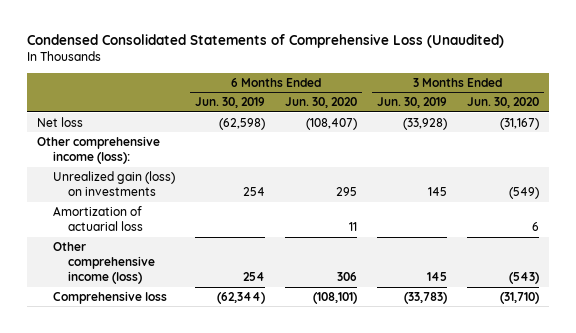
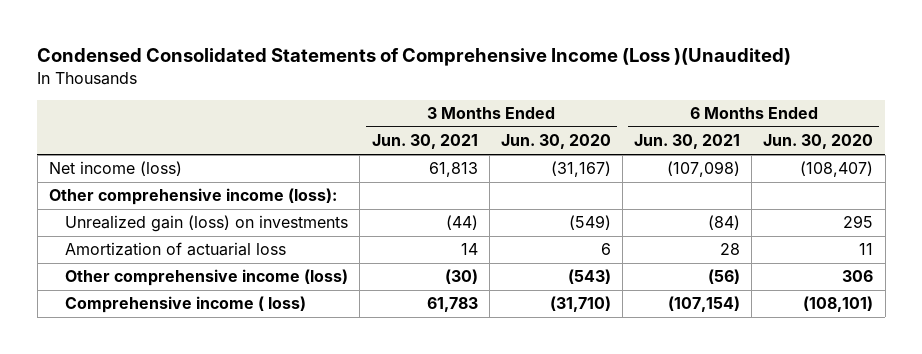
[27,34,505,49] Condensed Consolidated Statements of Comprehensive Loss (Unaudited) -> [37,48,792,67] Condensed Consolidated Statements of Comprehensive Income (Loss )(Unaudited)
[194,97,265,109] Jun. 30, 2019 -> none
[376,97,447,109] Jun. 30, 2019 -> none
none -> [371,134,478,150] Jun. 30, 2021
none -> [634,134,741,150] Jun. 30, 2021
[37,116,84,127] Net loss -> [49,161,183,177] Net income (loss)
[52,290,167,304] Comprehensive loss -> [65,296,307,314] Comprehensive income ( loss)

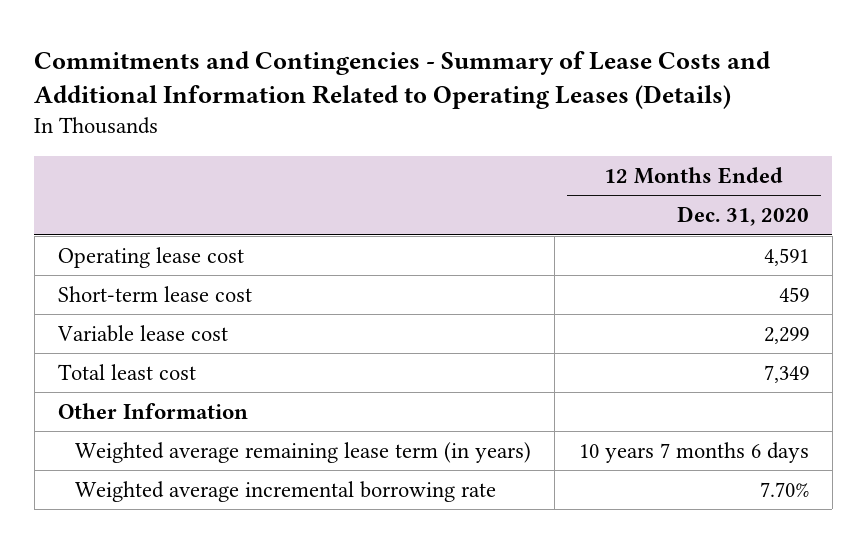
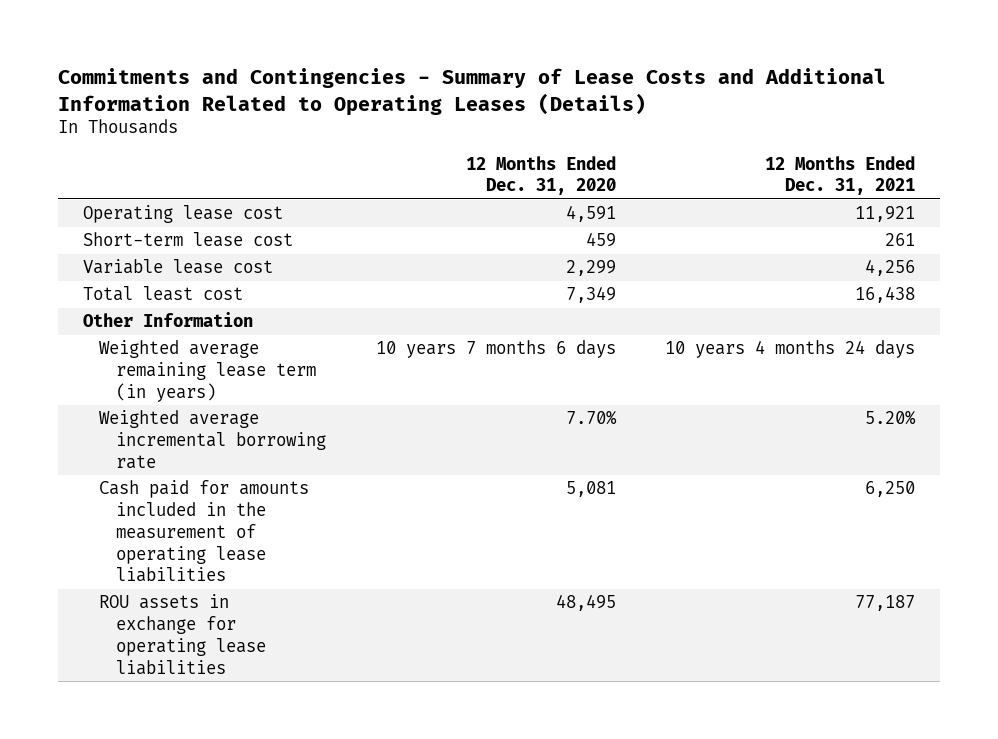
none -> [765,155,916,196] 12 Months Ended Dec. 31, 2021
none -> [99,480,310,583] Cash paid for amounts included in the measurement of operating lease liabilities
none -> [99,594,266,675] ROU assets in exchange for operating lease liabilities

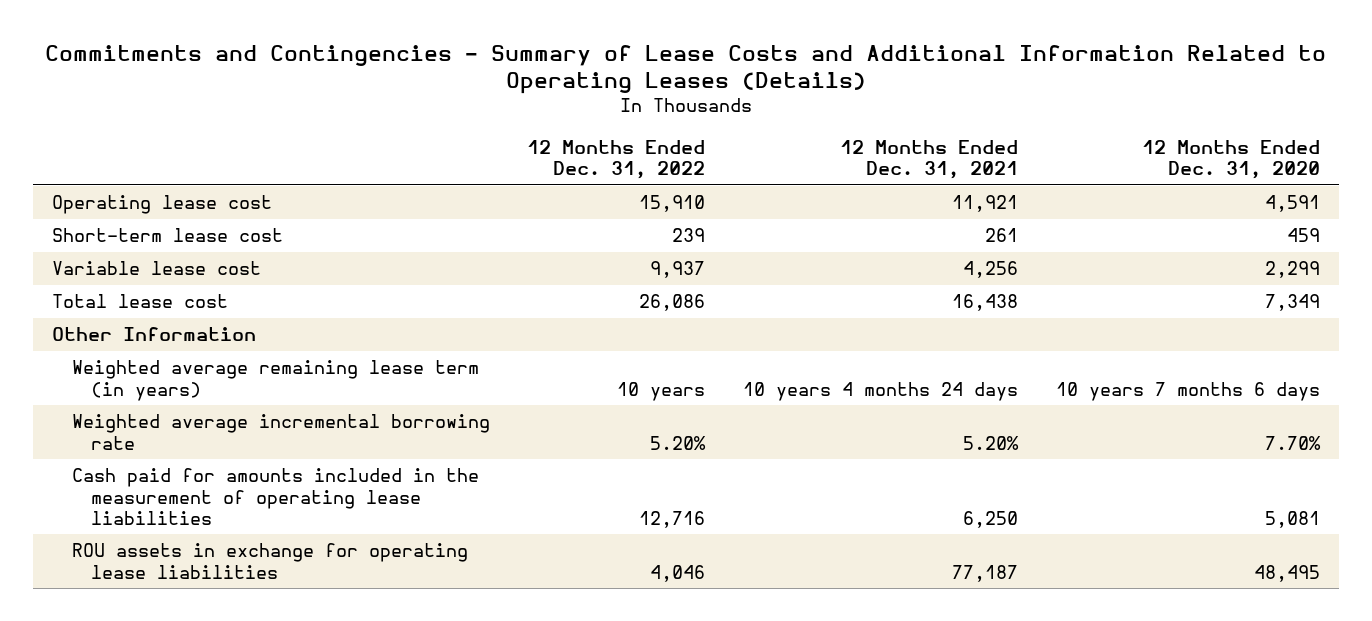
none -> [527,139,706,179] 12 Months Ended Dec. 31, 2022
[82,286,243,302] Total least cost -> [51,294,228,309] Total lease cost

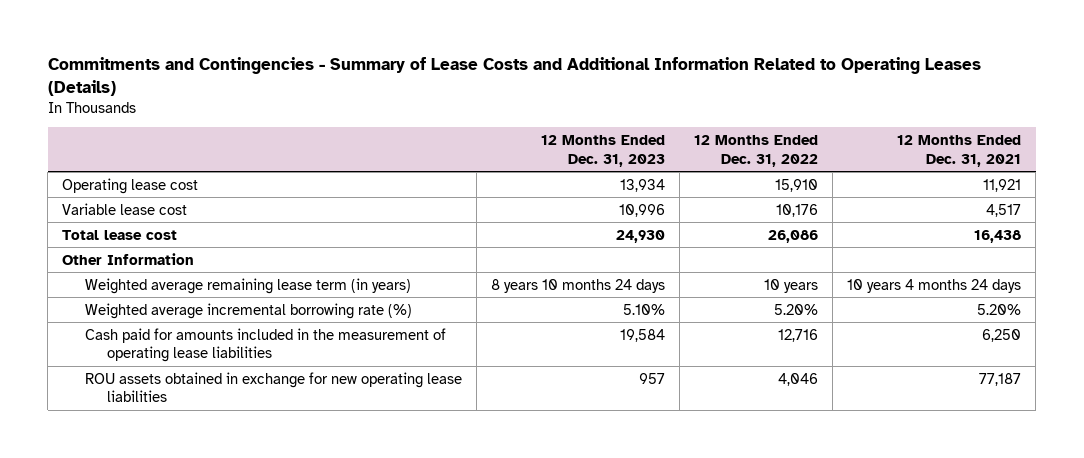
[1141,139,1320,179] 12 Months Ended Dec. 31, 2020 -> none
none -> [540,134,665,167] 12 Months Ended Dec. 31, 2023
[51,228,283,243] Short-term lease cost -> none
[650,261,706,279] 9,937 -> [776,203,819,217] 10,176
[963,261,1019,279] 4,256 -> [986,203,1022,217] 4,517
[71,414,490,450] Weighted average incremental borrowing rate -> [84,302,412,319] Weighted average incremental borrowing rate (%)
[71,543,468,579] ROU assets in exchange for operating lease liabilities -> [84,371,462,403] ROU assets obtained in exchange for new operating lease liabilities

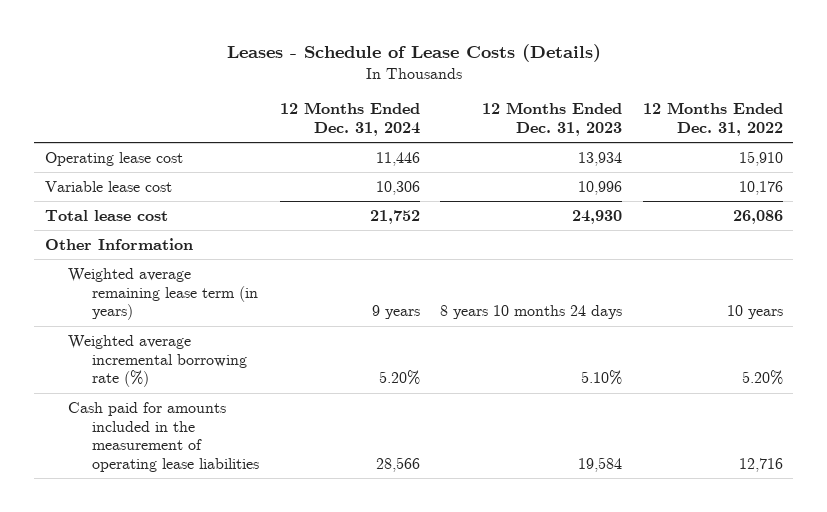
[47,57,981,96] Commitments and Contingencies - Summary of Lease Costs and Additional Information Related to Operating Leases (Details) -> [226,44,601,63] Leases - Schedule of Lease Costs (Details)
[897,134,1022,167] 12 Months Ended Dec. 31, 2021 -> none
none -> [279,101,420,136] 12 Months Ended Dec. 31, 2024
[84,371,462,403] ROU assets obtained in exchange for new operating lease liabilities -> none

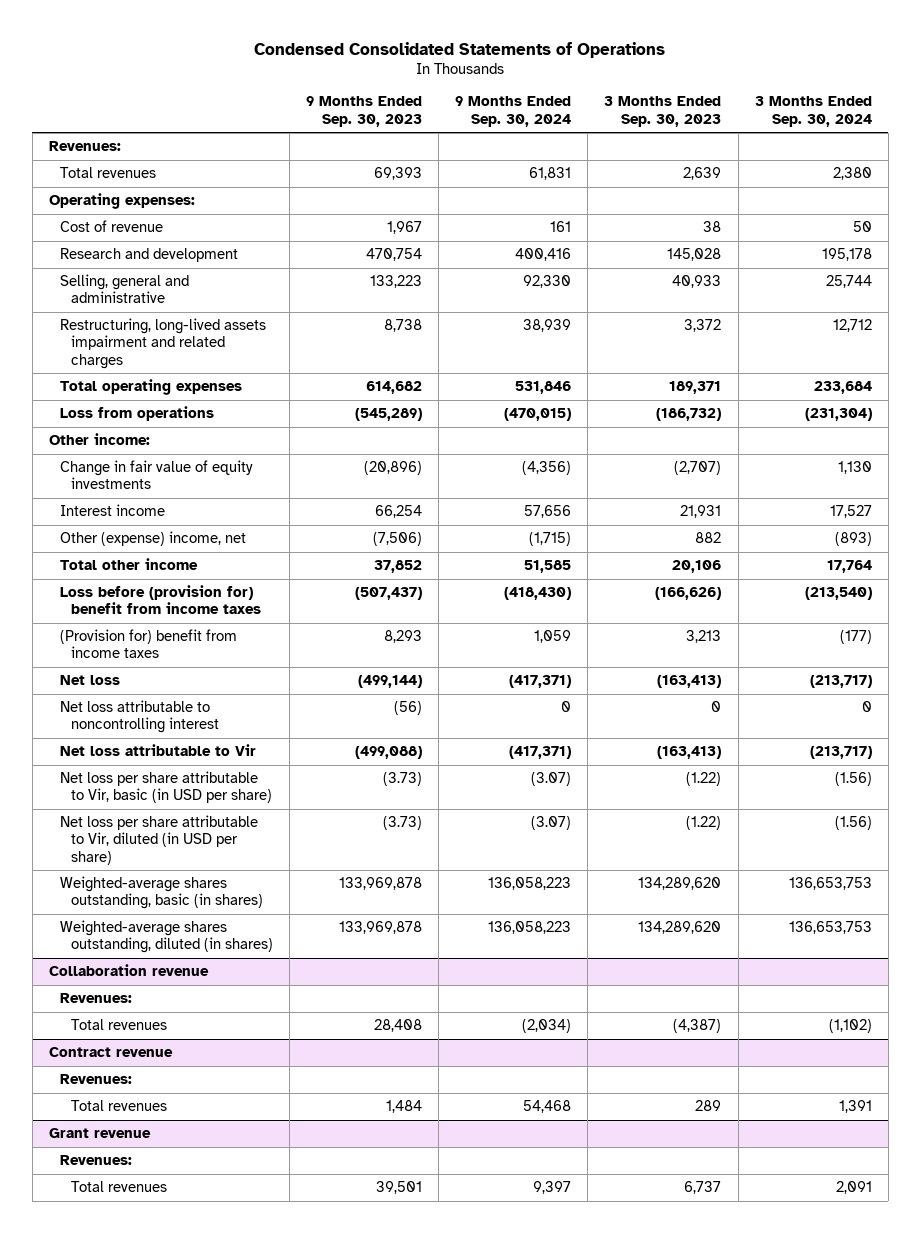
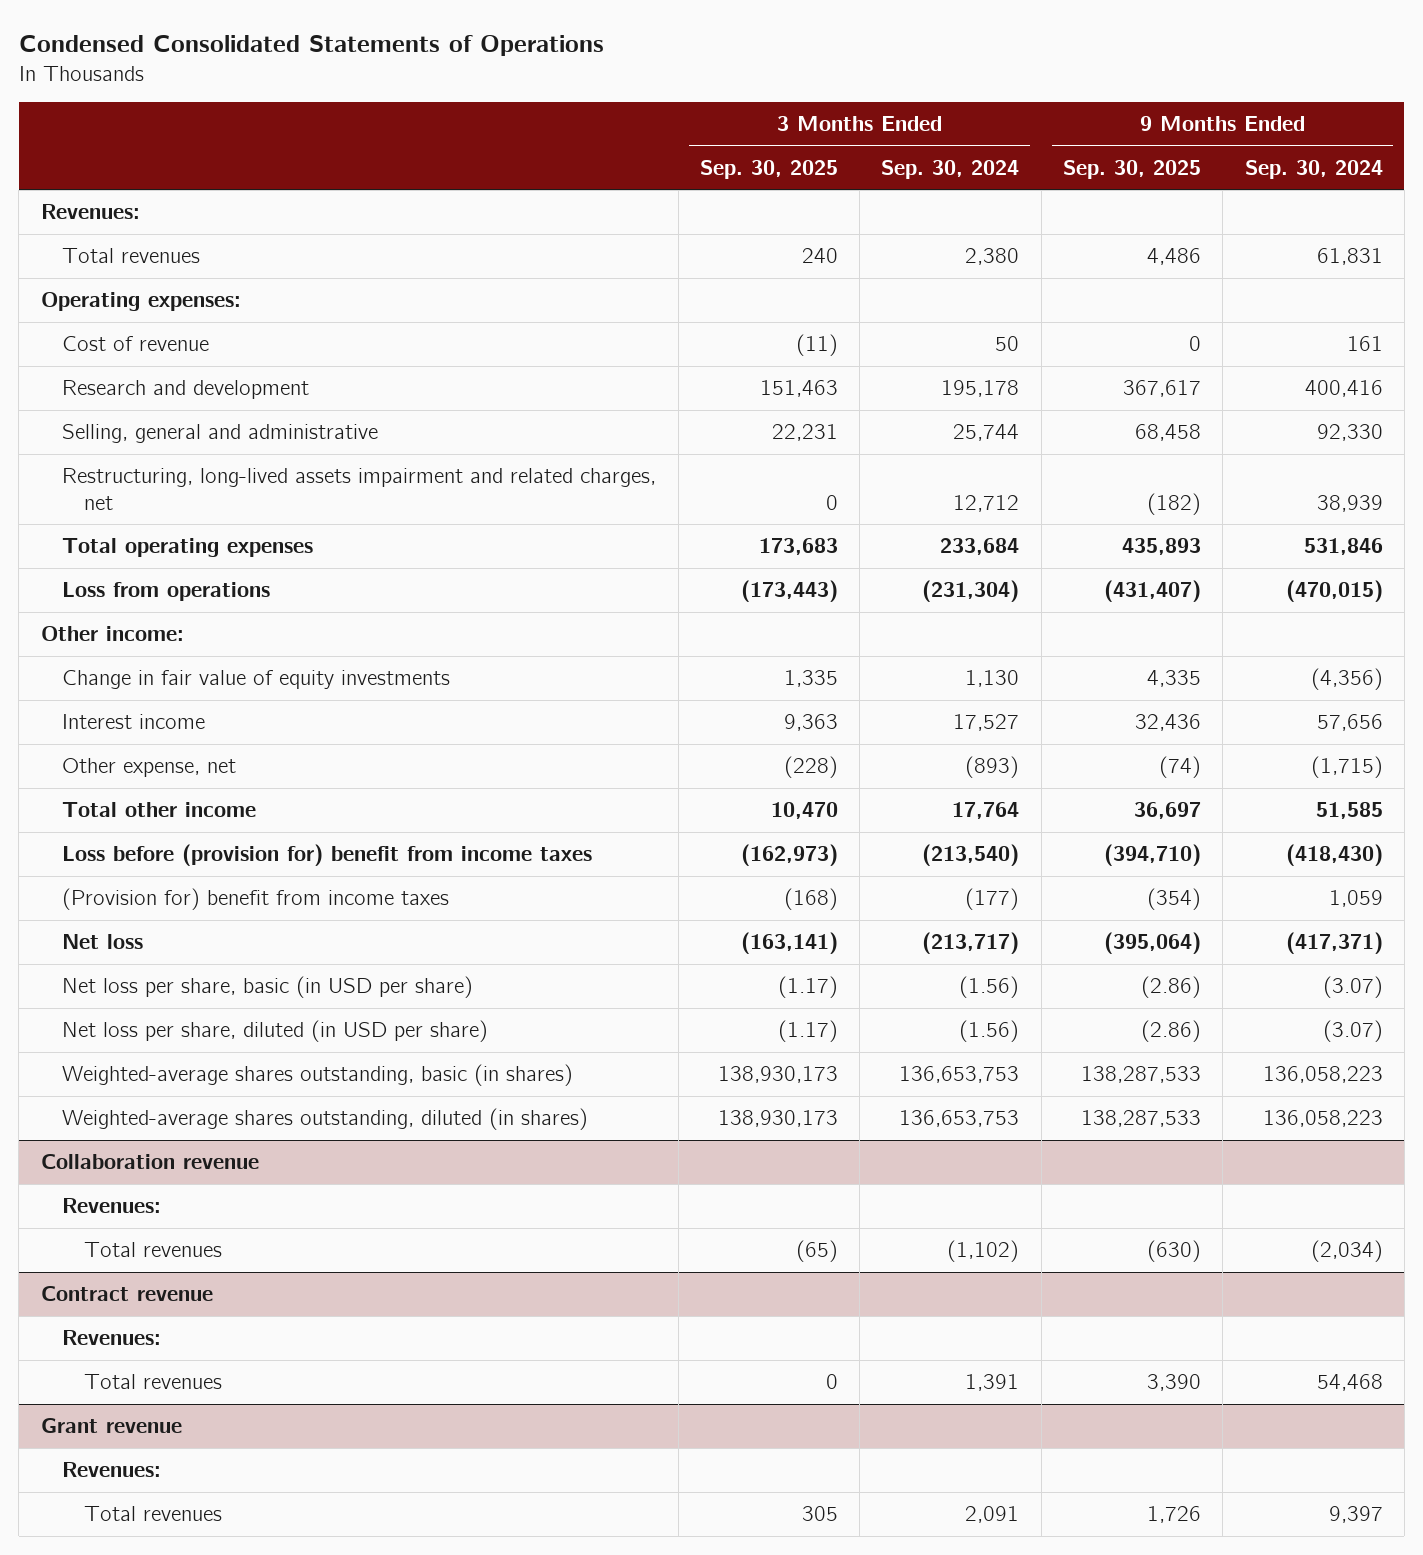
[306,96,423,127] 9 Months Ended Sep. 30, 2023 -> none
[604,96,722,127] 3 Months Ended Sep. 30, 2023 -> none
none -> [699,159,838,179] Sep. 30, 2025
none -> [1063,159,1202,179] Sep. 30, 2025
[60,318,267,369] Restructuring, long-lived assets impairment and related charges -> [62,468,657,510] Restructuring, long-lived assets impairment and related charges, net
[60,531,247,547] Other (expense) income, net -> [62,758,237,778] Other expense, net
[60,700,220,734] Net loss attributable to noncontrolling interest -> none
[60,744,257,757] Net loss attributable to Vir -> none
[60,771,273,804] Net loss per share attributable to Vir, basic (in USD per share) -> [62,976,474,999] Net loss per share, basic (in USD per share)
[60,815,259,865] Net loss per share attributable to Vir, diluted (in USD per share) -> [62,1020,489,1043] Net loss per share, diluted (in USD per share)

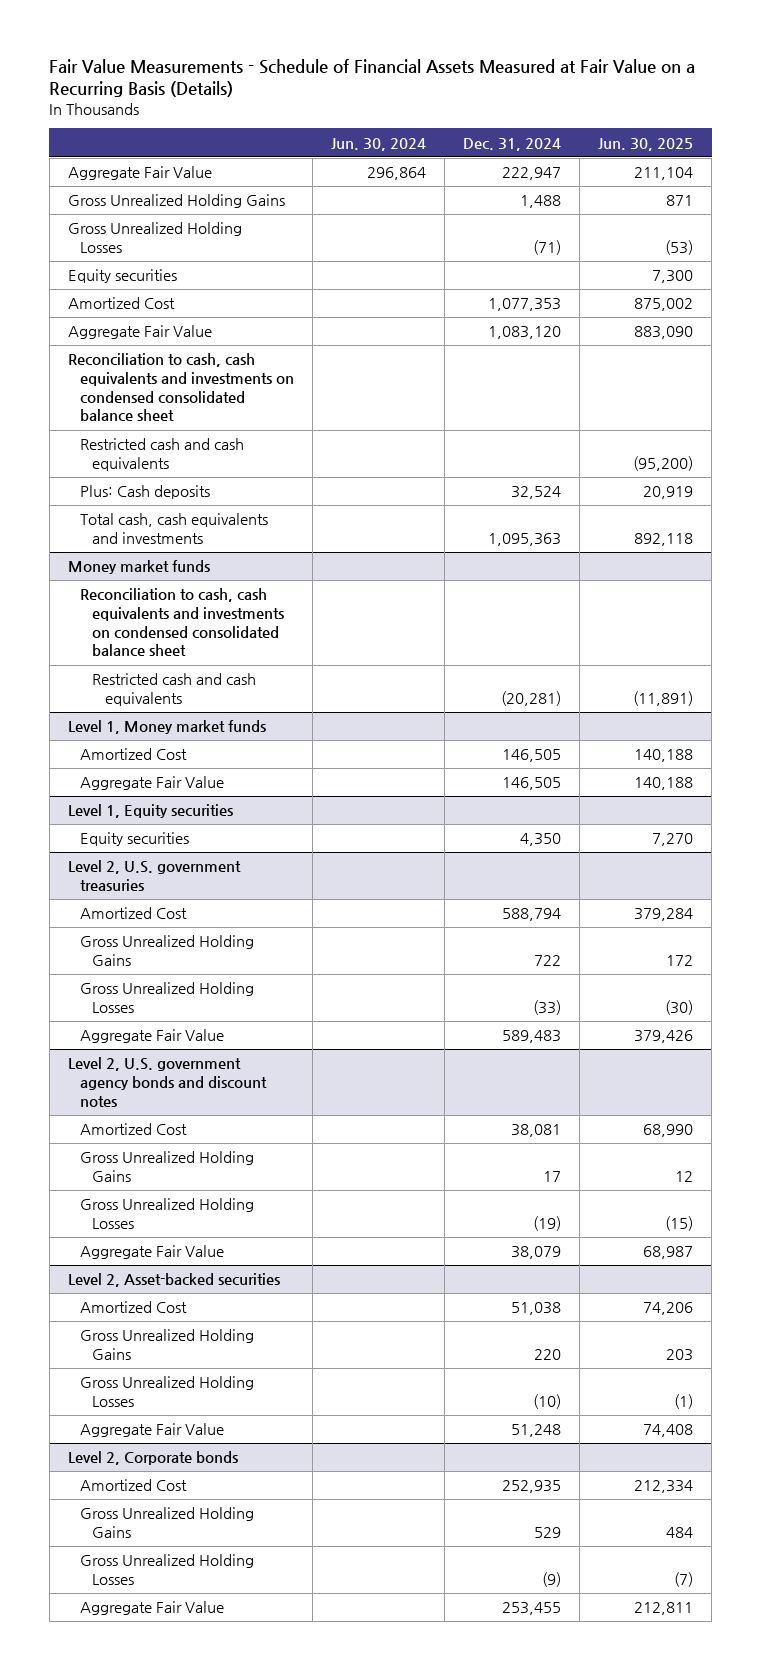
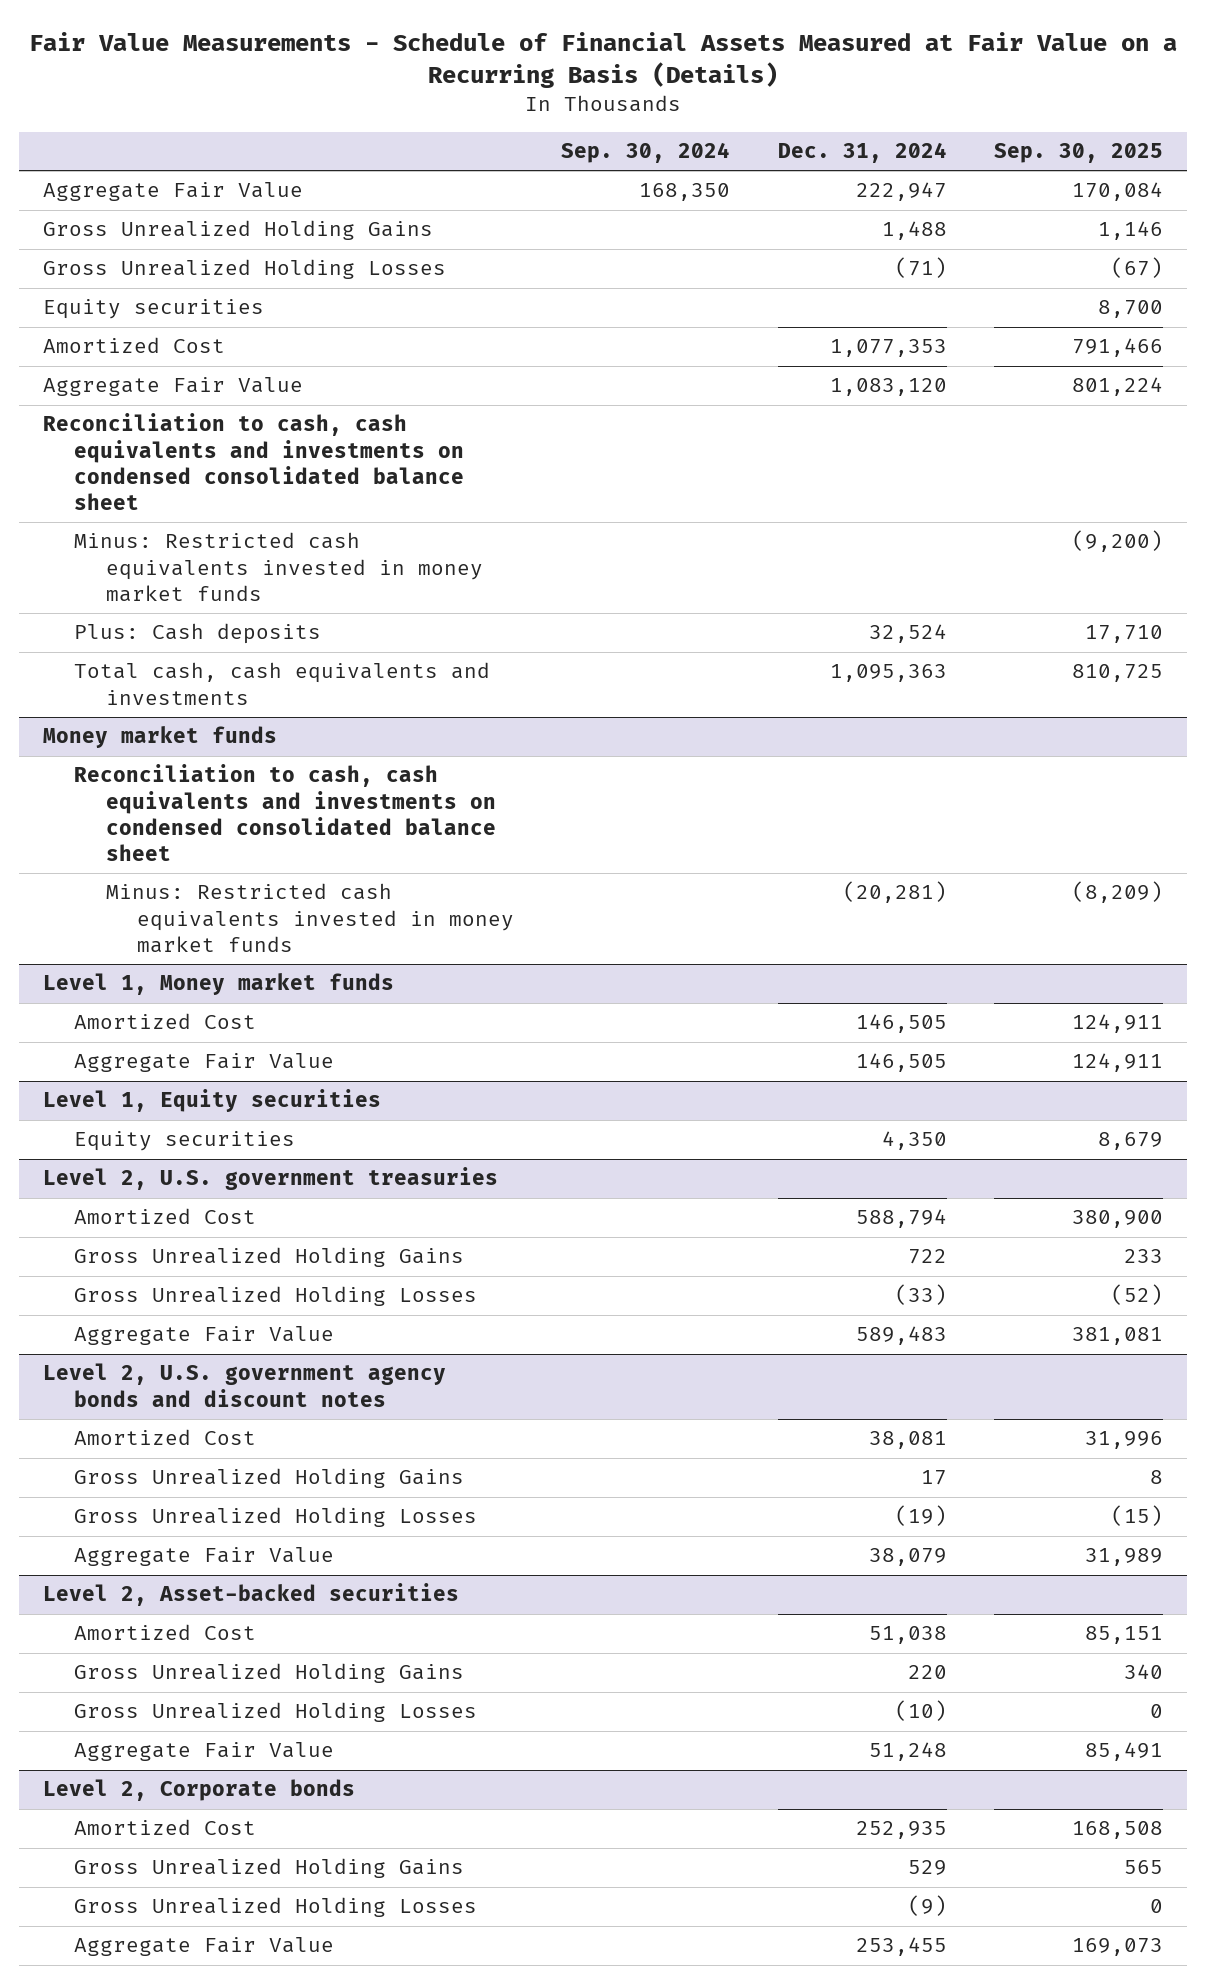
[331,137,427,151] Jun. 30, 2024 -> none
[598,137,694,151] Jun. 30, 2025 -> none
none -> [561,142,731,164] Sep. 30, 2024
none -> [993,143,1163,164] Sep. 30, 2025
[79,438,244,472] Restricted cash and cash equivalents -> [74,532,483,602] Minus: Restricted cash equivalents invested in money market funds
[92,673,257,707] Restricted cash and cash equivalents -> [105,883,515,953] Minus: Restricted cash equivalents invested in money market funds

